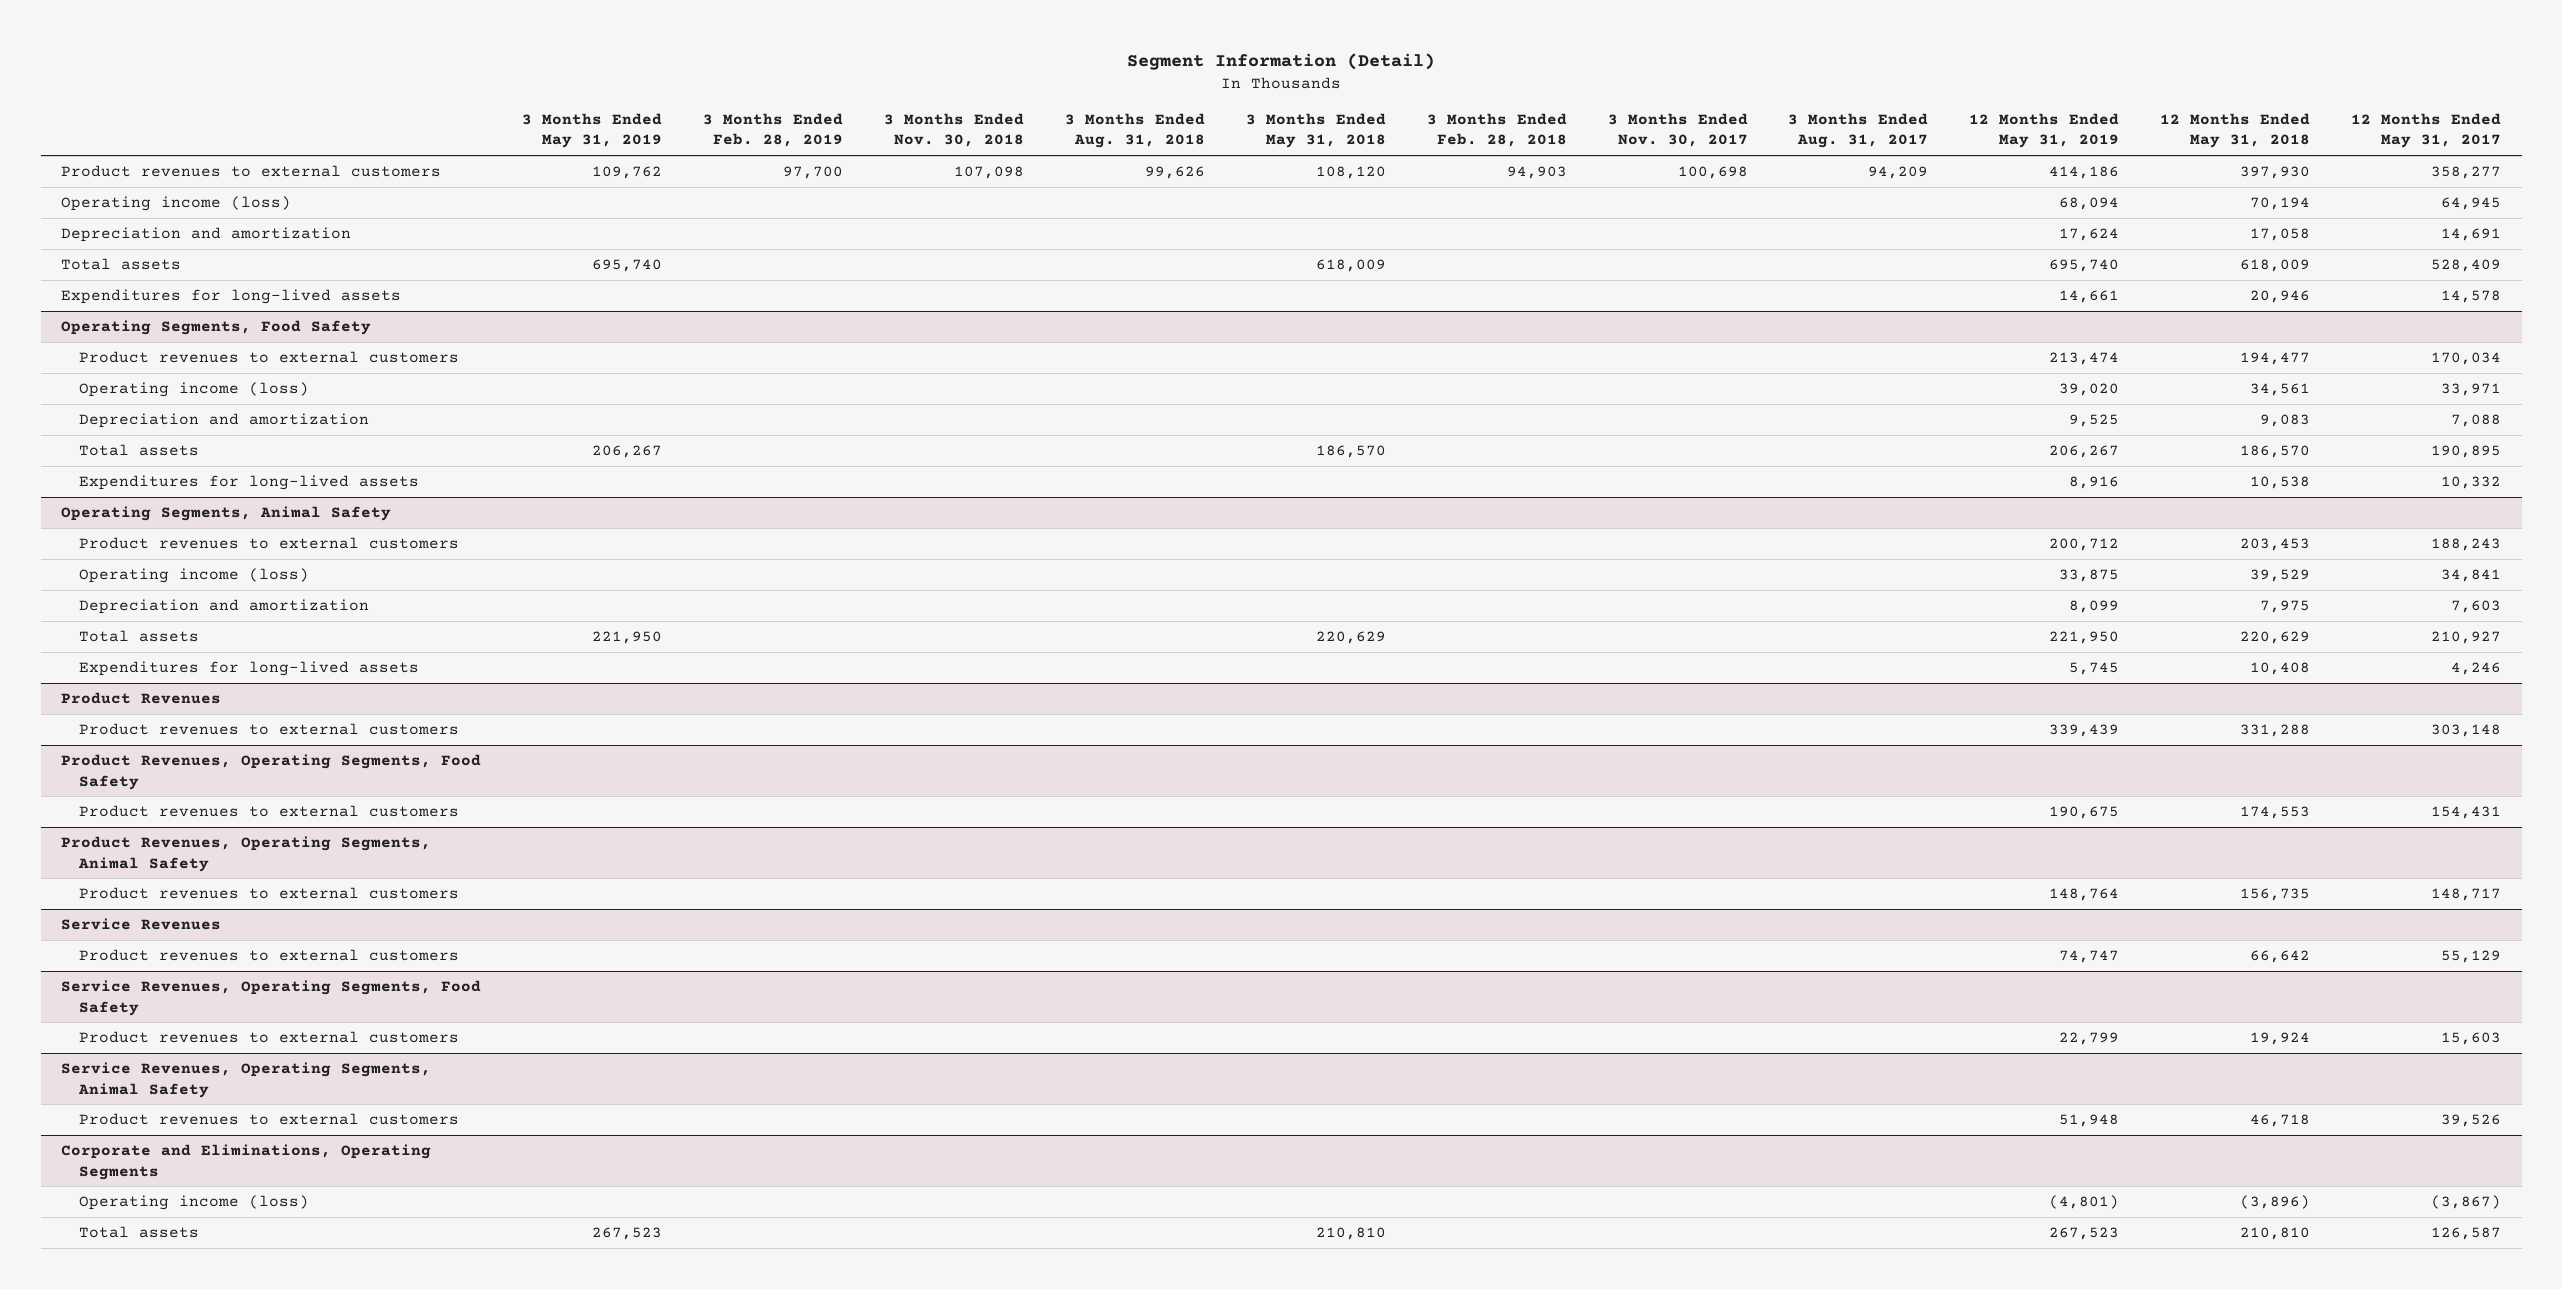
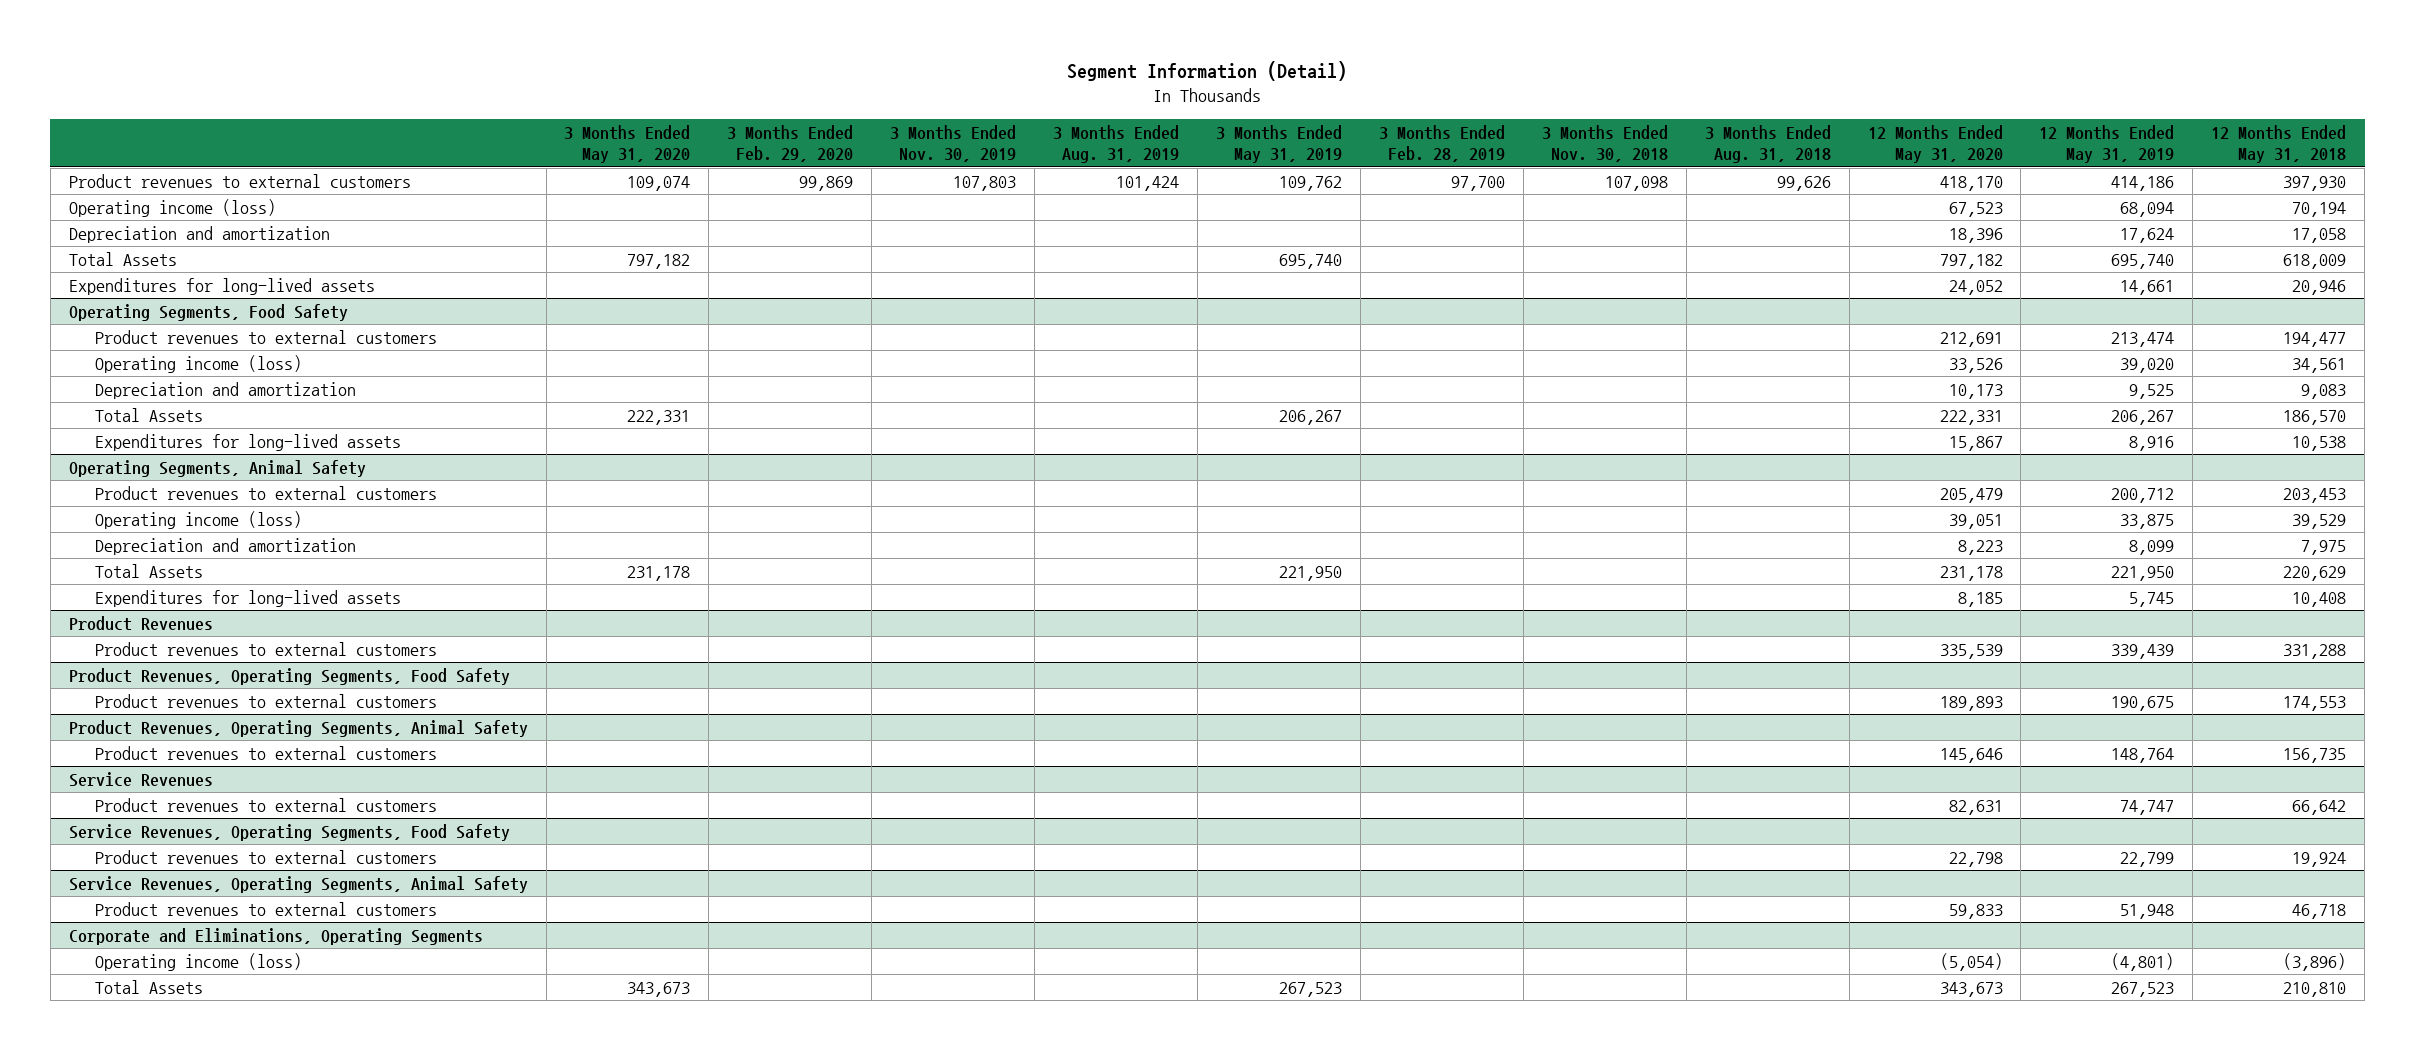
[1245,112,1386,149] 3 Months Ended May 31, 2018 -> none
[1426,112,1567,148] 3 Months Ended Feb. 28, 2018 -> none
[1607,112,1748,148] 3 Months Ended Nov. 30, 2017 -> none
[1788,112,1929,149] 3 Months Ended Aug. 31, 2017 -> none
[2351,112,2502,149] 12 Months Ended May 31, 2017 -> none
none -> [564,124,691,164] 3 Months Ended May 31, 2020
none -> [727,124,854,163] 3 Months Ended Feb. 29, 2020
none -> [890,124,1017,163] 3 Months Ended Nov. 30, 2019
none -> [1053,124,1180,164] 3 Months Ended Aug. 31, 2019
none -> [1867,124,2003,164] 12 Months Ended May 31, 2020
[61,257,182,270] Total assets -> [68,251,177,266] Total Assets
[79,443,200,456] Total assets -> [94,407,203,422] Total Assets
[79,629,200,642] Total assets -> [94,563,203,578] Total Assets
[79,1225,200,1238] Total assets -> [94,979,203,994] Total Assets

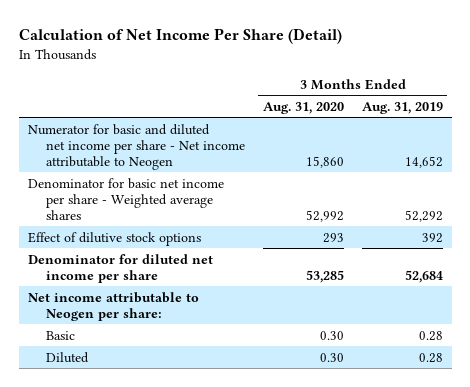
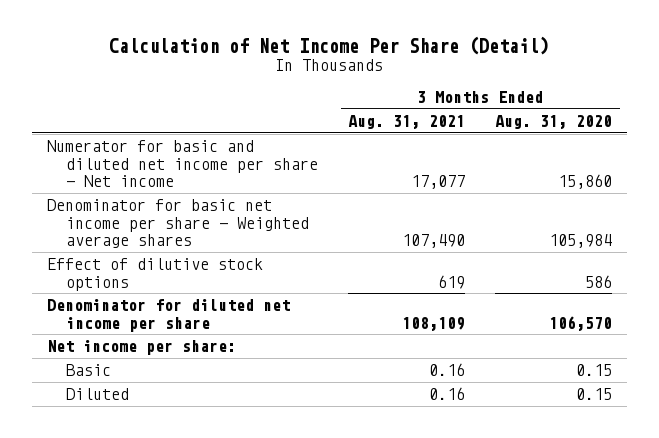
[361,101,443,114] Aug. 31, 2019 -> none
none -> [348,115,466,130] Aug. 31, 2021
[27,123,246,171] Numerator for basic and diluted net income per share - Net income attributable to Neogen -> [46,140,319,188] Numerator for basic and diluted net income per share - Net income
[305,210,344,223] 52,992 -> [549,234,613,249] 105,984
[322,232,344,243] 293 -> [585,274,613,288] 586
[305,269,344,283] 53,285 -> [549,315,613,331] 106,570
[27,291,199,321] Net income attributable to Neogen per share: -> [46,340,236,356] Net income per share:
[319,330,344,340] 0.30 -> [576,364,613,377] 0.15
[319,352,344,362] 0.30 -> [576,388,613,401] 0.15

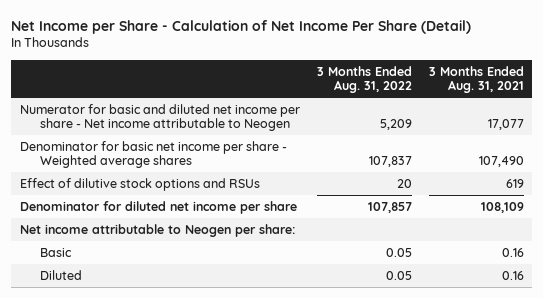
[109,35,550,55] Calculation of Net Income Per Share (Detail) -> [11,19,472,34] Net Income per Share - Calculation of Net Income Per Share (Detail)
[495,115,613,130] Aug. 31, 2020 -> none
none -> [316,65,412,94] 3 Months Ended Aug. 31, 2022
[46,140,319,188] Numerator for basic and diluted net income per share - Net income -> [19,103,300,132] Numerator for basic and diluted net income per share - Net income attributable to Neogen
[46,258,263,291] Effect of dilutive stock options -> [19,177,260,191] Effect of dilutive stock options and RSUs
[46,340,236,356] Net income per share: -> [19,223,295,237] Net income attributable to Neogen per share:

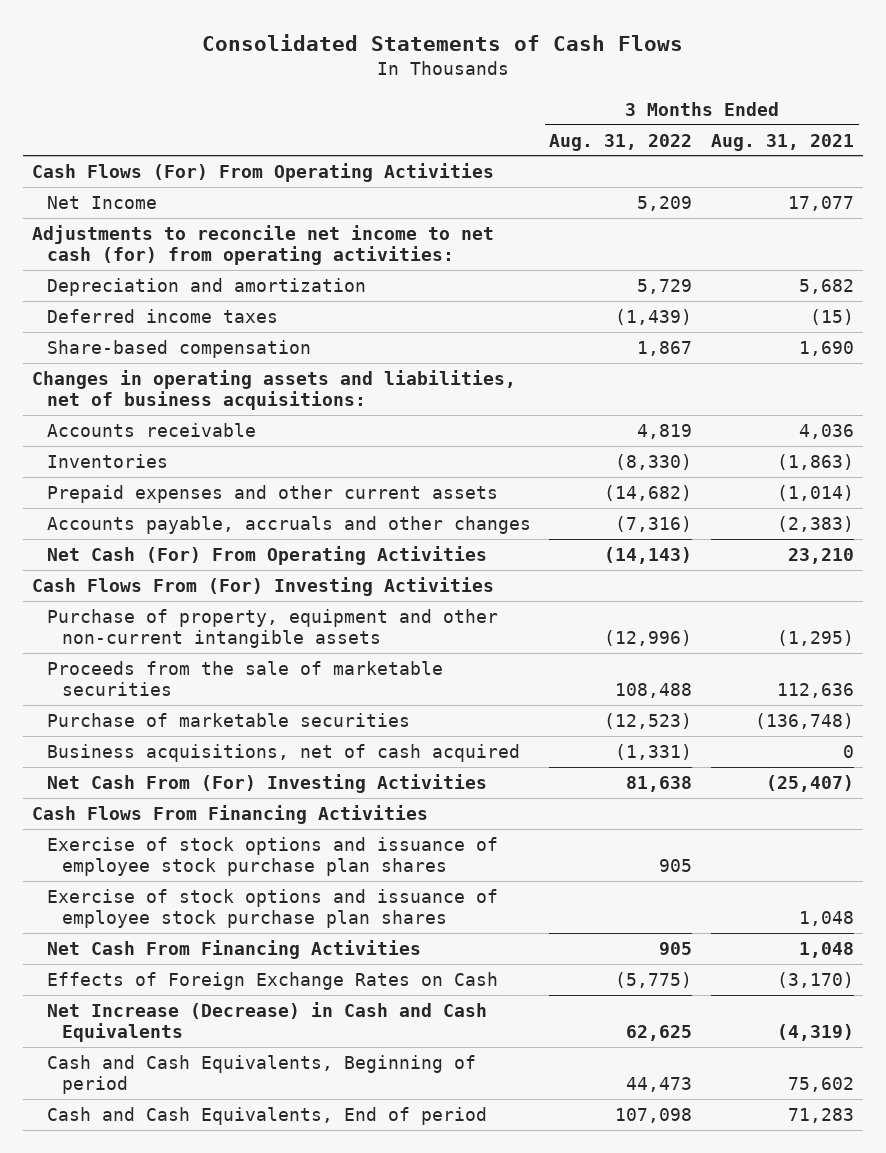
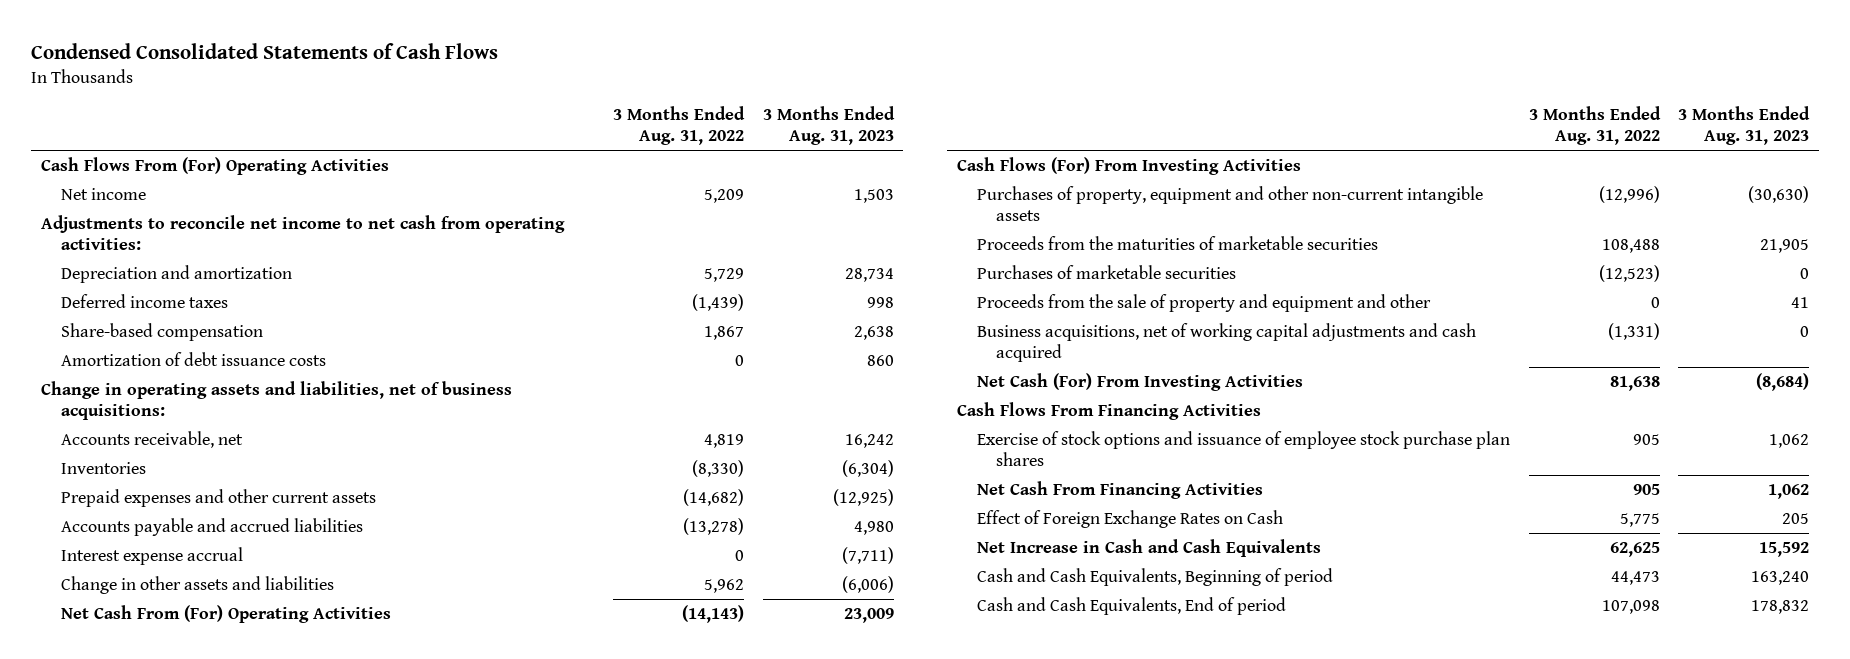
[202,34,684,52] Consolidated Statements of Cash Flows -> [31,42,499,59] Condensed Consolidated Statements of Cash Flows
[710,133,854,151] Aug. 31, 2021 -> none
none -> [762,106,895,146] 3 Months Ended Aug. 31, 2023
[32,163,495,183] Cash Flows (For) From Operating Activities -> [40,156,389,175] Cash Flows From (For) Operating Activities
[46,196,157,210] Net Income -> [60,187,146,200] Net income
[32,225,495,266] Adjustments to reconcile net income to net cash (for) from operating activities: -> [40,214,565,250] Adjustments to reconcile net income to net cash from operating activities:
none -> [60,351,326,366] Amortization of debt issuance costs
[32,370,517,411] Changes in operating assets and liabilities, net of business acquisitions: -> [40,380,512,420] Change in operating assets and liabilities, net of business acquisitions:
[46,423,256,438] Accounts receivable -> [60,430,243,448] Accounts receivable, net
[46,516,531,535] Accounts payable, accruals and other changes -> [60,517,363,536] Accounts payable and accrued liabilities
[615,516,693,533] (7,316) -> [682,517,744,535] (13,278)
none -> [60,546,243,565] Interest expense accrual
none -> [60,575,334,594] Change in other assets and liabilities
[46,546,487,566] Net Cash (For) From Operating Activities -> [60,604,391,623] Net Cash From (For) Operating Activities
[32,577,495,597] Cash Flows From (For) Investing Activities -> [956,156,1301,175] Cash Flows (For) From Investing Activities
[46,609,498,649] Purchase of property, equipment and other non-current intangible assets -> [976,185,1483,221] Purchases of property, equipment and other non-current intangible assets
[46,661,443,697] Proceeds from the sale of marketable securities -> [976,235,1378,250] Proceeds from the maturities of marketable securities
[46,713,410,728] Purchase of marketable securities -> [976,264,1236,279] Purchases of marketable securities
none -> [976,293,1431,312] Proceeds from the sale of property and equipment and other
[46,744,520,763] Business acquisitions, net of cash acquired -> [976,322,1476,362] Business acquisitions, net of working capital adjustments and cash acquired
[46,774,487,794] Net Cash From (For) Investing Activities -> [976,372,1303,391] Net Cash (For) From Investing Activities
[46,889,498,929] Exercise of stock options and issuance of employee stock purchase plan shares -> none
[46,972,498,991] Effects of Foreign Exchange Rates on Cash -> [976,509,1283,528] Effect of Foreign Exchange Rates on Cash
[615,972,693,989] (5,775) -> [1619,512,1660,527] 5,775
[46,1002,487,1043] Net Increase (Decrease) in Cash and Cash Equivalents -> [976,538,1321,557] Net Increase in Cash and Cash Equivalents

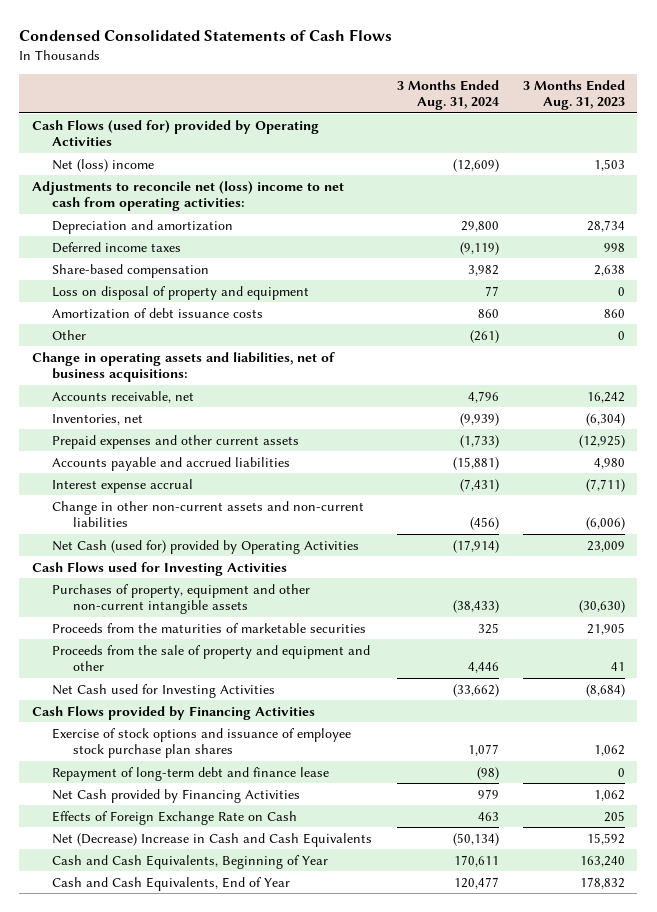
[612,106,745,146] 3 Months Ended Aug. 31, 2022 -> none
none -> [396,79,499,111] 3 Months Ended Aug. 31, 2024
[40,156,389,175] Cash Flows From (For) Operating Activities -> [31,119,319,147] Cash Flows (used for) provided by Operating Activities
[60,187,146,200] Net income -> [52,158,155,172] Net (loss) income
[40,214,565,250] Adjustments to reconcile net income to net cash from operating activities: -> [31,180,344,212] Adjustments to reconcile net (loss) income to net cash from operating activities:
none -> [52,285,310,300] Loss on disposal of property and equipment
none -> [52,329,87,340] Other
[60,461,146,474] Inventories -> [52,413,144,425] Inventories, net
[60,575,334,594] Change in other assets and liabilities -> [52,500,365,528] Change in other non-current assets and non-current liabilities
[60,604,391,623] Net Cash From (For) Operating Activities -> [52,539,360,554] Net Cash (used for) provided by Operating Activities
[956,156,1301,175] Cash Flows (For) From Investing Activities -> [31,561,287,576] Cash Flows used for Investing Activities
[976,264,1236,279] Purchases of marketable securities -> none
[976,322,1476,362] Business acquisitions, net of working capital adjustments and cash acquired -> none
[976,372,1303,391] Net Cash (For) From Investing Activities -> [52,683,276,698] Net Cash used for Investing Activities
[956,401,1261,420] Cash Flows From Financing Activities -> [31,705,315,720] Cash Flows provided by Financing Activities
none -> [52,766,330,781] Repayment of long-term debt and finance lease
[976,480,1263,499] Net Cash From Financing Activities -> [52,788,301,803] Net Cash provided by Financing Activities
[976,509,1283,528] Effect of Foreign Exchange Rates on Cash -> [52,810,298,825] Effects of Foreign Exchange Rate on Cash
[976,538,1321,557] Net Increase in Cash and Cash Equivalents -> [52,832,373,847] Net (Decrease) Increase in Cash and Cash Equivalents
[976,567,1333,586] Cash and Cash Equivalents, Beginning of period -> [52,854,329,869] Cash and Cash Equivalents, Beginning of Year
[976,596,1286,615] Cash and Cash Equivalents, End of period -> [52,876,291,891] Cash and Cash Equivalents, End of Year

